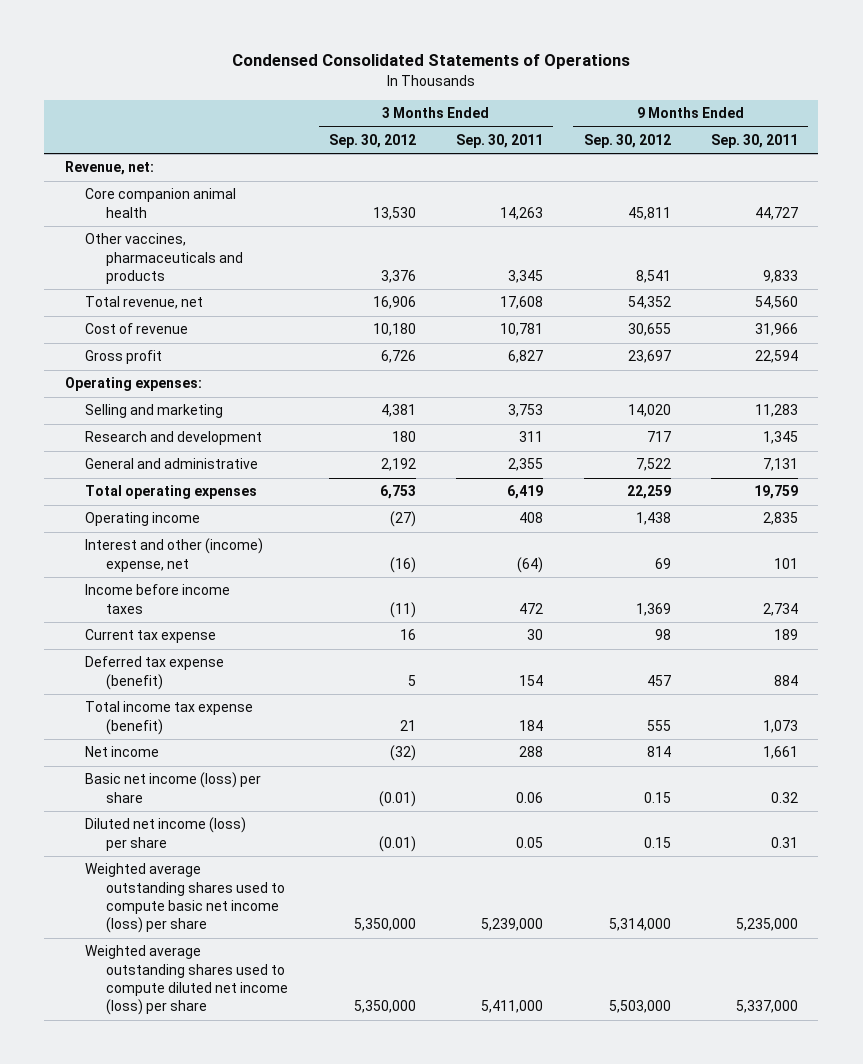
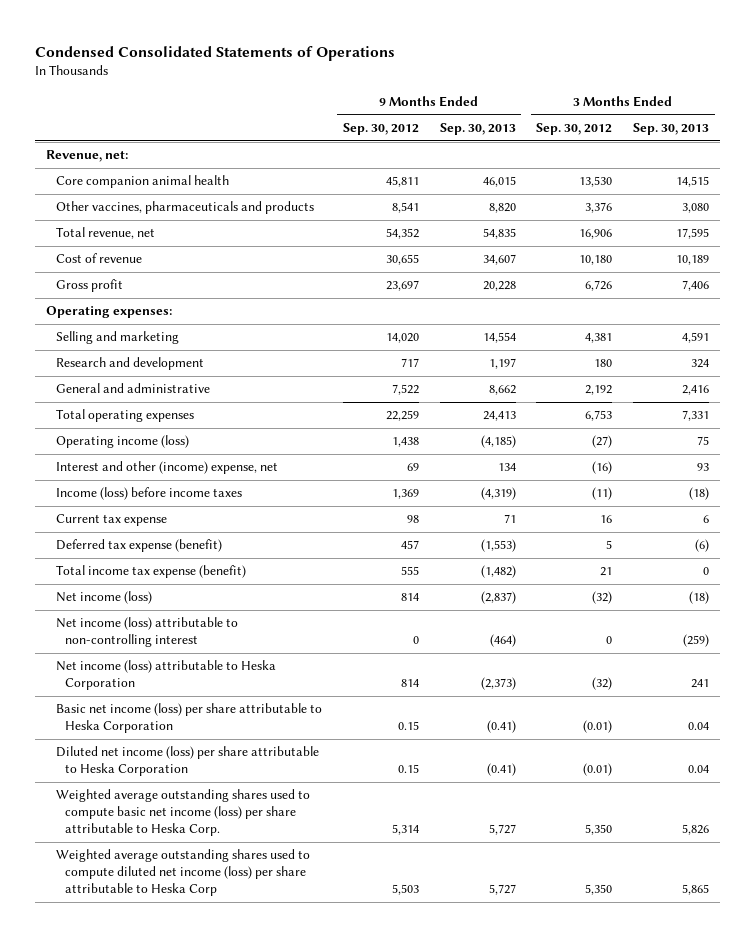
[456,134,544,149] Sep. 30, 2011 -> none
[710,134,798,149] Sep. 30, 2011 -> none
none -> [439,123,516,136] Sep. 30, 2013
none -> [633,123,710,136] Sep. 30, 2013
[85,512,201,527] Operating income -> [55,435,189,449] Operating income (loss)
[85,584,231,614] Income before income taxes -> [55,487,242,501] Income (loss) before income taxes
none -> [55,591,152,605] Net income (loss)
none -> [55,617,238,648] Net income (loss) attributable to non-controlling interest
[85,746,160,758] Net income -> [55,660,276,691] Net income (loss) attributable to Heska Corporation
[85,772,262,803] Basic net income (loss) per share -> [55,703,322,734] Basic net income (loss) per share attributable to Heska Corporation
[85,817,247,851] Diluted net income (loss) per share -> [55,746,319,777] Diluted net income (loss) per share attributable to Heska Corporation
[85,863,286,934] Weighted average outstanding shares used to compute basic net income (loss) per share -> [55,789,310,837] Weighted average outstanding shares used to compute basic net income (loss) per share attributable to Heska Corp.
[353,918,416,932] 5,350,000 -> [585,824,613,836] 5,350
[608,918,671,932] 5,314,000 -> [391,824,419,836] 5,314
[85,945,289,1016] Weighted average outstanding shares used to compute diluted net income (loss) per share -> [55,849,310,897] Weighted average outstanding shares used to compute diluted net income (loss) per share attributable to Heska Corp
[353,1000,416,1014] 5,350,000 -> [585,884,613,896] 5,350
[608,1000,671,1014] 5,503,000 -> [391,884,419,896] 5,503

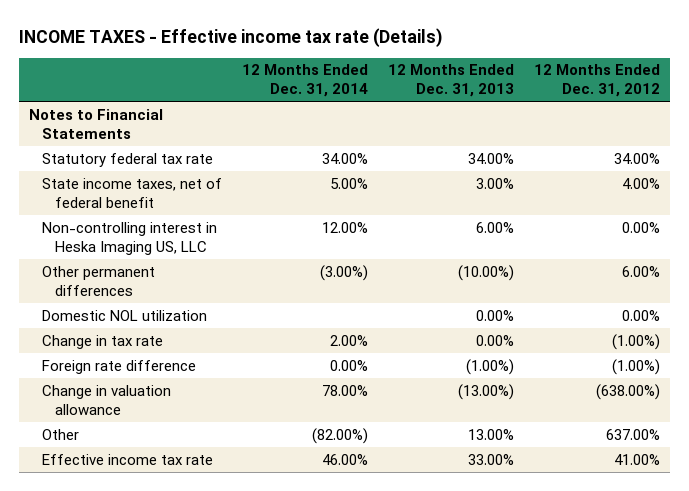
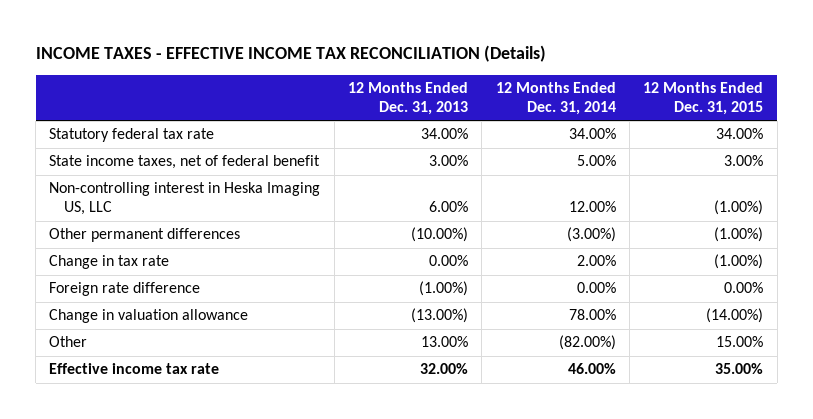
[18,27,443,47] INCOME TAXES - Effective income tax rate (Details) -> [35,45,546,63] INCOME TAXES - EFFECTIVE INCOME TAX RECONCILIATION (Details)
[534,64,661,98] 12 Months Ended Dec. 31, 2012 -> none
none -> [643,81,764,115] 12 Months Ended Dec. 31, 2015
[29,108,164,139] Notes to Financial Statements -> none
[42,309,208,321] Domestic NOL utilization -> none
[468,453,515,465] 33.00% -> [420,363,469,375] 32.00%

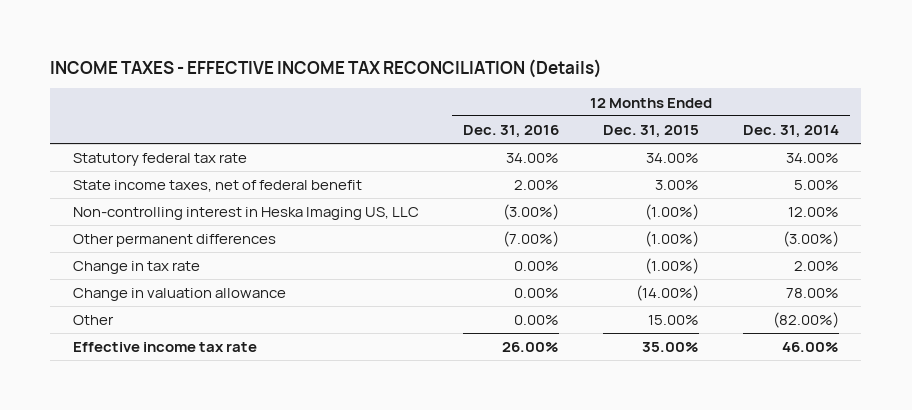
[348,81,469,115] 12 Months Ended Dec. 31, 2013 -> none
none -> [462,124,559,138] Dec. 31, 2016
[49,282,201,297] Foreign rate difference -> none

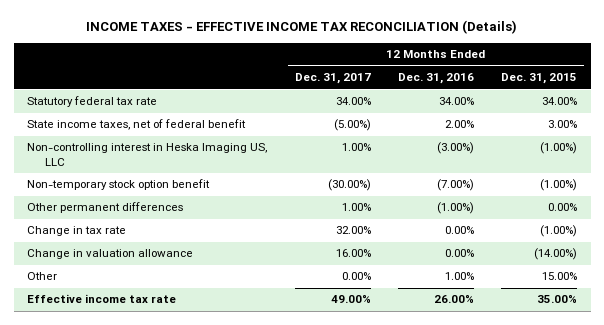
[743,124,840,138] Dec. 31, 2014 -> none
none -> [294,73,371,85] Dec. 31, 2017
none -> [27,179,211,191] Non-temporary stock option benefit
[502,231,559,248] (7.00%) -> [436,202,474,215] (1.00%)
[645,231,700,248] (1.00%) -> [548,203,578,212] 0.00%
[513,315,559,326] 0.00% -> [444,272,474,281] 1.00%

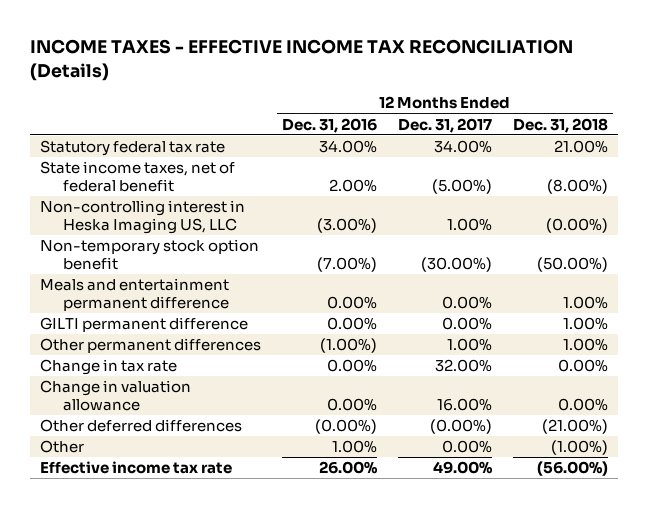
[501,73,578,85] Dec. 31, 2015 -> none
none -> [512,117,608,133] Dec. 31, 2018
none -> [40,278,230,311] Meals and entertainment permanent difference
none -> [40,317,249,333] GILTI permanent difference
none -> [40,419,243,433] Other deferred differences

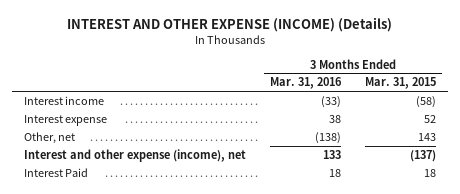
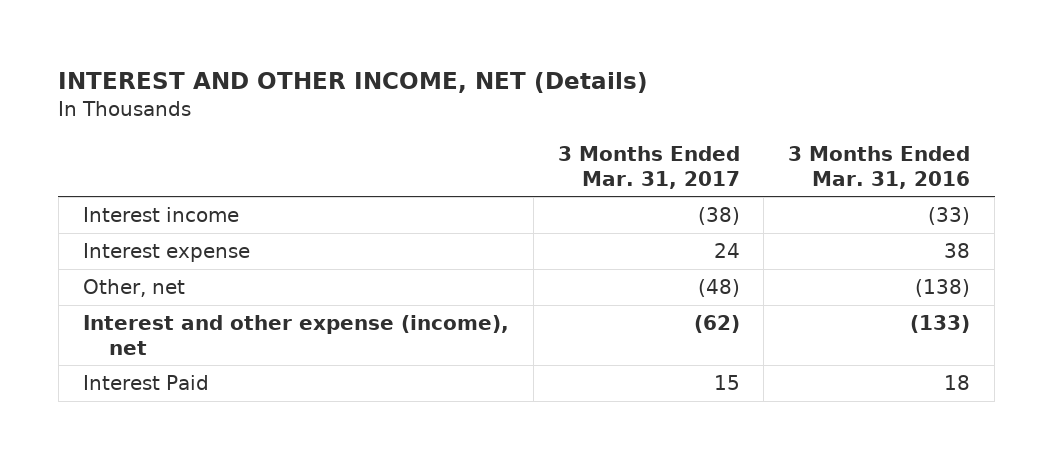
[66,17,392,33] INTEREST AND OTHER EXPENSE (INCOME) (Details) -> [58,72,649,94] INTEREST AND OTHER INCOME, NET (Details)
[364,77,436,90] Mar. 31, 2015 -> none
none -> [557,146,740,189] 3 Months Ended Mar. 31, 2017
[322,150,341,160] 133 -> [910,315,971,334] (133)

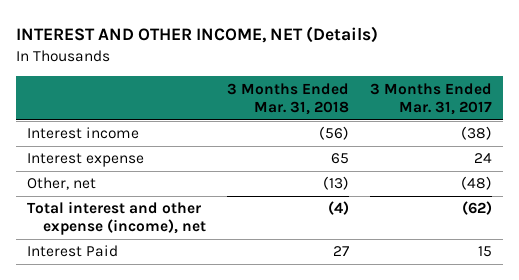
[788,146,971,189] 3 Months Ended Mar. 31, 2016 -> none
none -> [227,82,350,115] 3 Months Ended Mar. 31, 2018
[82,315,509,355] Interest and other expense (income), net -> [26,201,207,236] Total interest and other expense (income), net

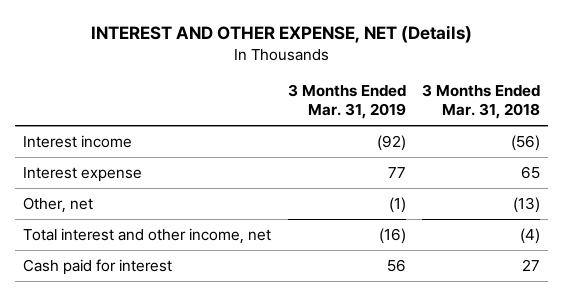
[16,26,379,44] INTEREST AND OTHER INCOME, NET (Details) -> [90,24,472,43] INTEREST AND OTHER EXPENSE, NET (Details)
[370,82,493,115] 3 Months Ended Mar. 31, 2017 -> none
none -> [287,84,406,120] 3 Months Ended Mar. 31, 2019
[26,201,207,236] Total interest and other expense (income), net -> [23,228,272,245] Total interest and other income, net
[26,245,118,258] Interest Paid -> [23,259,173,276] Cash paid for interest

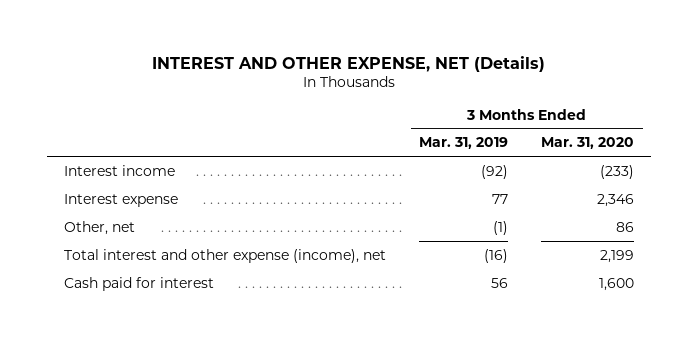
[422,84,541,120] 3 Months Ended Mar. 31, 2018 -> none
none -> [541,137,635,150] Mar. 31, 2020
[23,228,272,245] Total interest and other income, net -> [63,248,386,263] Total interest and other expense (income), net

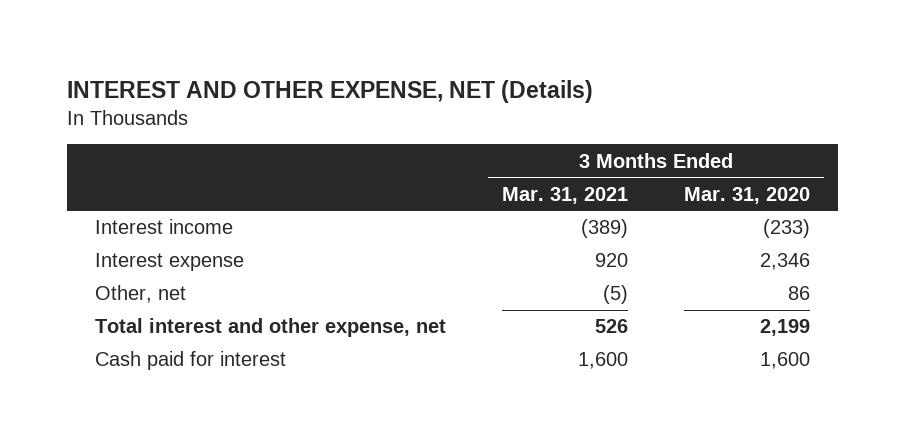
[418,137,508,150] Mar. 31, 2019 -> none
none -> [501,186,628,204] Mar. 31, 2021
[63,248,386,263] Total interest and other expense (income), net -> [94,318,446,338] Total interest and other expense, net

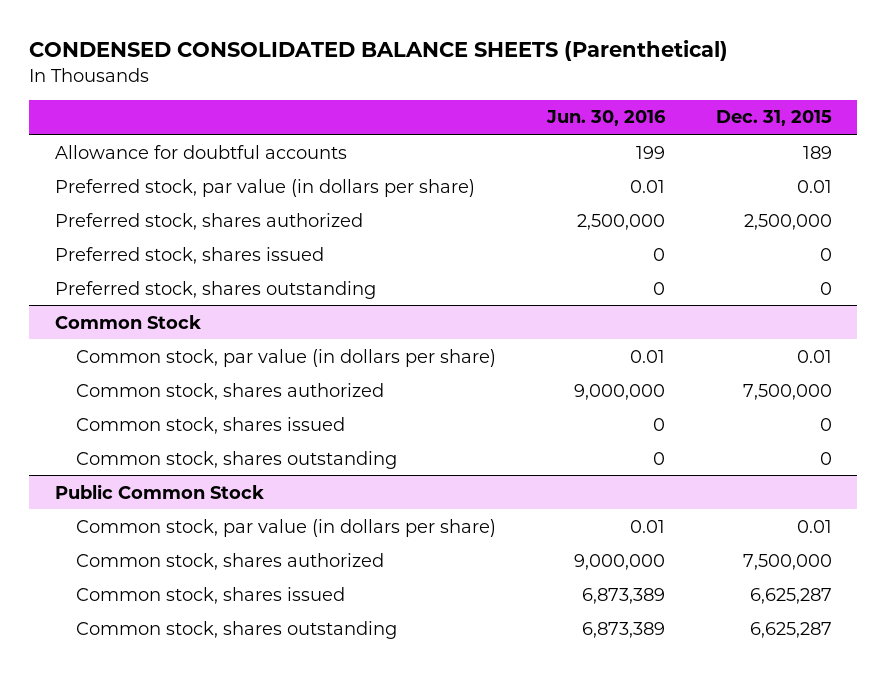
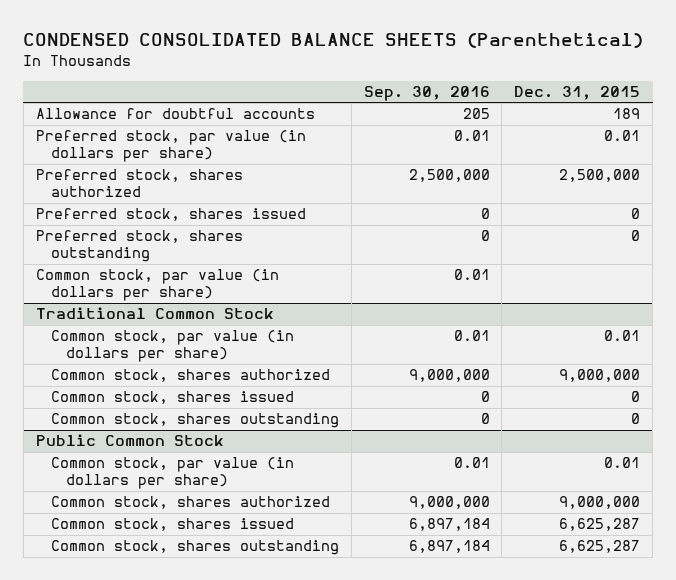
[545,110,666,127] Jun. 30, 2016 -> none
none -> [363,86,490,102] Sep. 30, 2016
none -> [35,269,279,302] Common stock, par value (in dollars per share)
[54,314,201,329] Common Stock -> [35,307,274,320] Traditional Common Stock
[742,383,832,400] 7,500,000 -> [559,369,641,383] 9,000,000
[742,553,832,570] 7,500,000 -> [559,496,641,510] 9,000,000

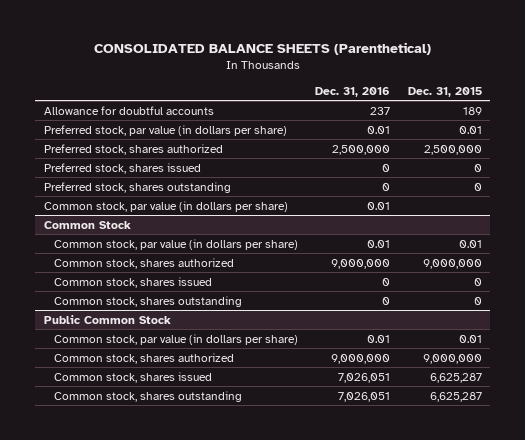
[23,33,644,49] CONDENSED CONSOLIDATED BALANCE SHEETS (Parenthetical) -> [93,42,431,56] CONSOLIDATED BALANCE SHEETS (Parenthetical)
[363,86,490,102] Sep. 30, 2016 -> none
none -> [315,86,391,97] Dec. 31, 2016
[35,307,274,320] Traditional Common Stock -> [43,220,131,229] Common Stock

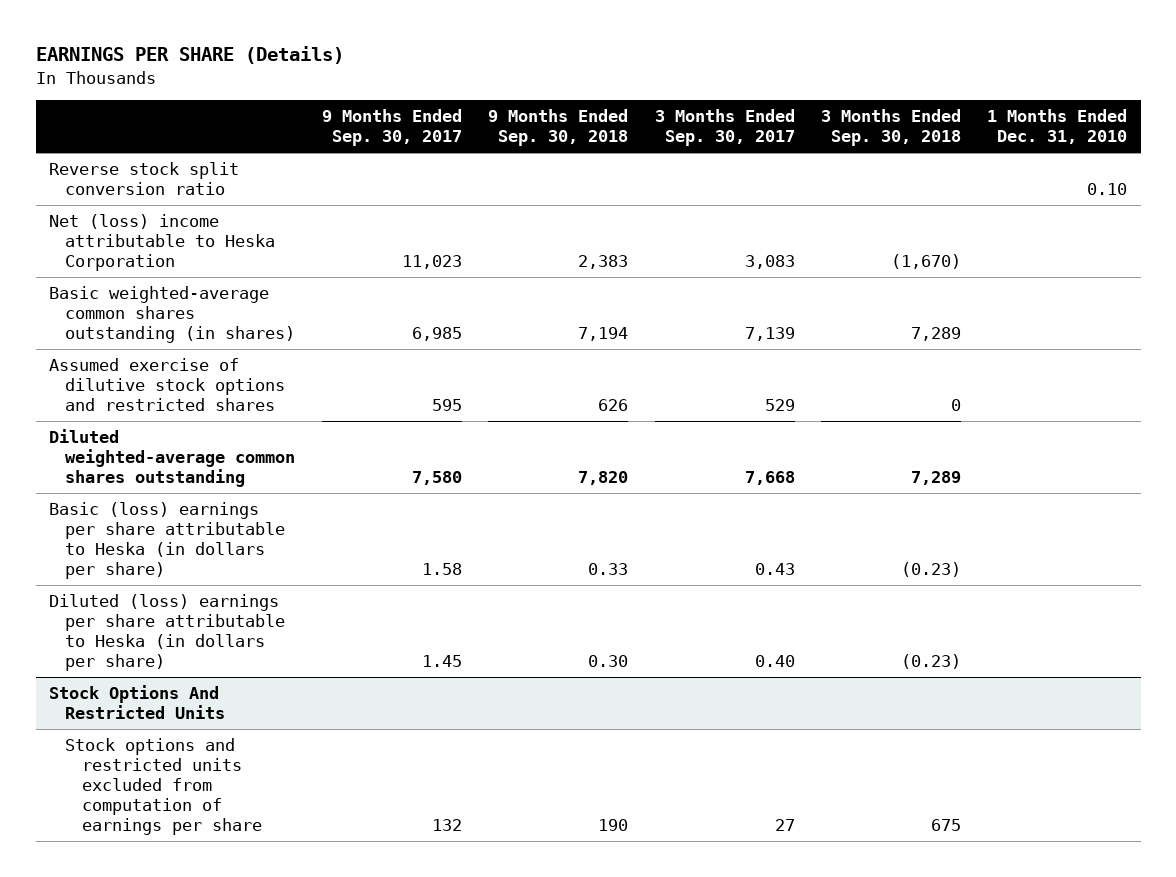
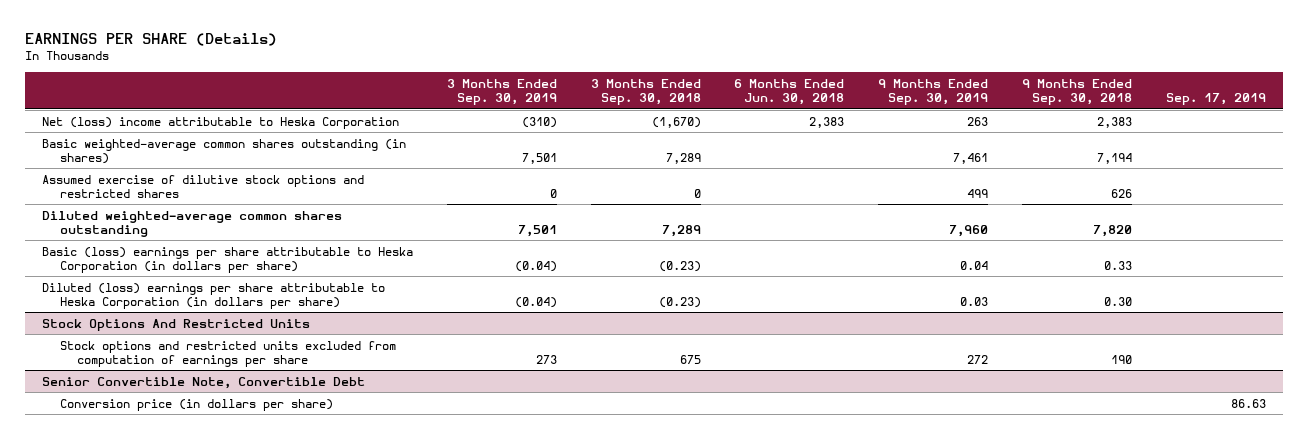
[321,109,462,147] 9 Months Ended Sep. 30, 2017 -> none
[654,109,795,147] 3 Months Ended Sep. 30, 2017 -> none
[987,109,1128,145] 1 Months Ended Dec. 31, 2010 -> none
none -> [446,79,557,106] 3 Months Ended Sep. 30, 2019
none -> [734,79,845,106] 6 Months Ended Jun. 30, 2018
none -> [878,79,989,106] 9 Months Ended Sep. 30, 2019
none -> [1166,93,1267,106] Sep. 17, 2019
[48,162,239,195] Reverse stock split conversion ratio -> none
[48,502,286,579] Basic (loss) earnings per share attributable to Heska (in dollars per share) -> [41,246,413,273] Basic (loss) earnings per share attributable to Heska Corporation (in dollars per share)
[48,594,286,671] Diluted (loss) earnings per share attributable to Heska (in dollars per share) -> [41,282,385,309] Diluted (loss) earnings per share attributable to Heska Corporation (in dollars per share)
none -> [41,376,365,389] Senior Convertible Note, Convertible Debt
none -> [59,398,333,411] Conversion price (in dollars per share)

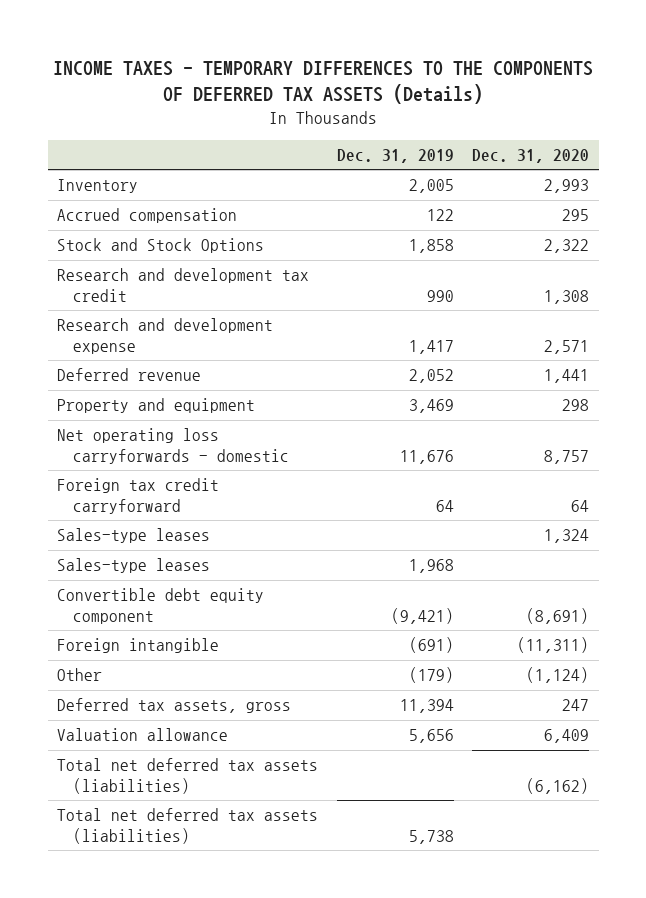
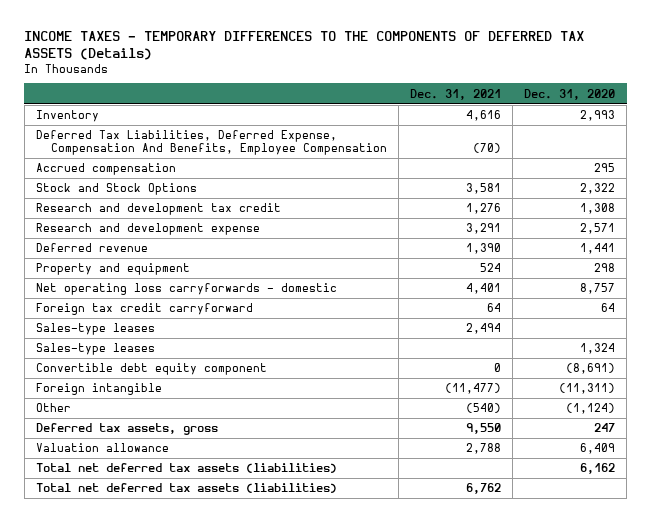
[336,148,454,163] Dec. 31, 2019 -> none
none -> [410,88,502,100] Dec. 31, 2021
none -> [35,130,388,155] Deferred Tax Liabilities, Deferred Expense, Compensation And Benefits, Employee Compensation
[56,528,210,544] Sales-type leases -> [35,343,155,356] Sales-type leases
[526,777,590,794] (6,162) -> [580,463,616,475] 6,162

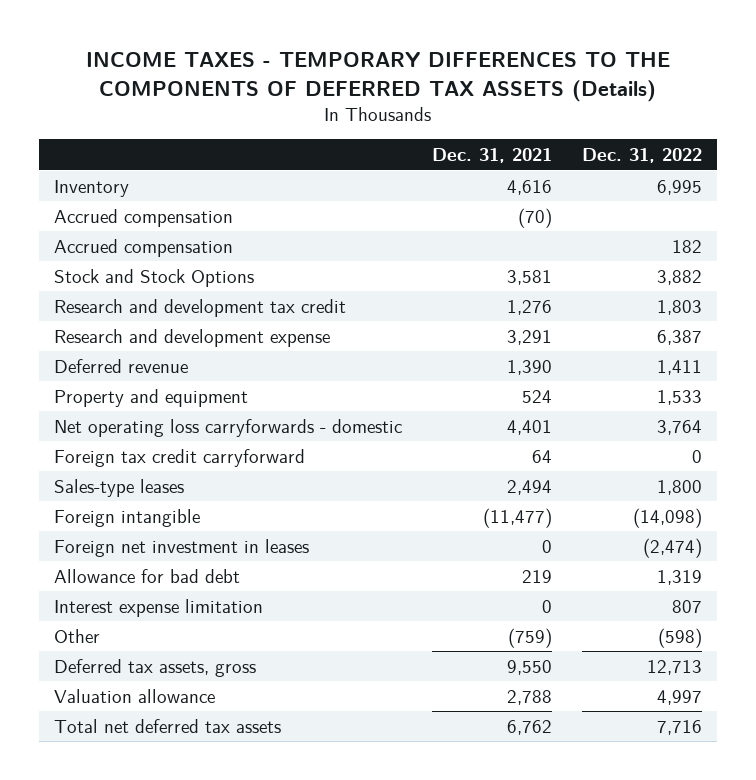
[524,88,616,100] Dec. 31, 2020 -> none
none -> [582,148,703,164] Dec. 31, 2022
[35,130,388,155] Deferred Tax Liabilities, Deferred Expense, Compensation And Benefits, Employee Compensation -> [53,208,233,227] Accrued compensation
[35,343,155,356] Sales-type leases -> none
[35,363,267,376] Convertible debt equity component -> none
none -> [53,538,309,557] Foreign net investment in leases
none -> [53,568,240,583] Allowance for bad debt
none -> [53,598,263,617] Interest expense limitation
[466,403,502,414] (540) -> [508,627,553,648] (759)
[35,463,337,474] Total net deferred tax assets (liabilities) -> none
[35,483,337,494] Total net deferred tax assets (liabilities) -> [53,718,281,733] Total net deferred tax assets

